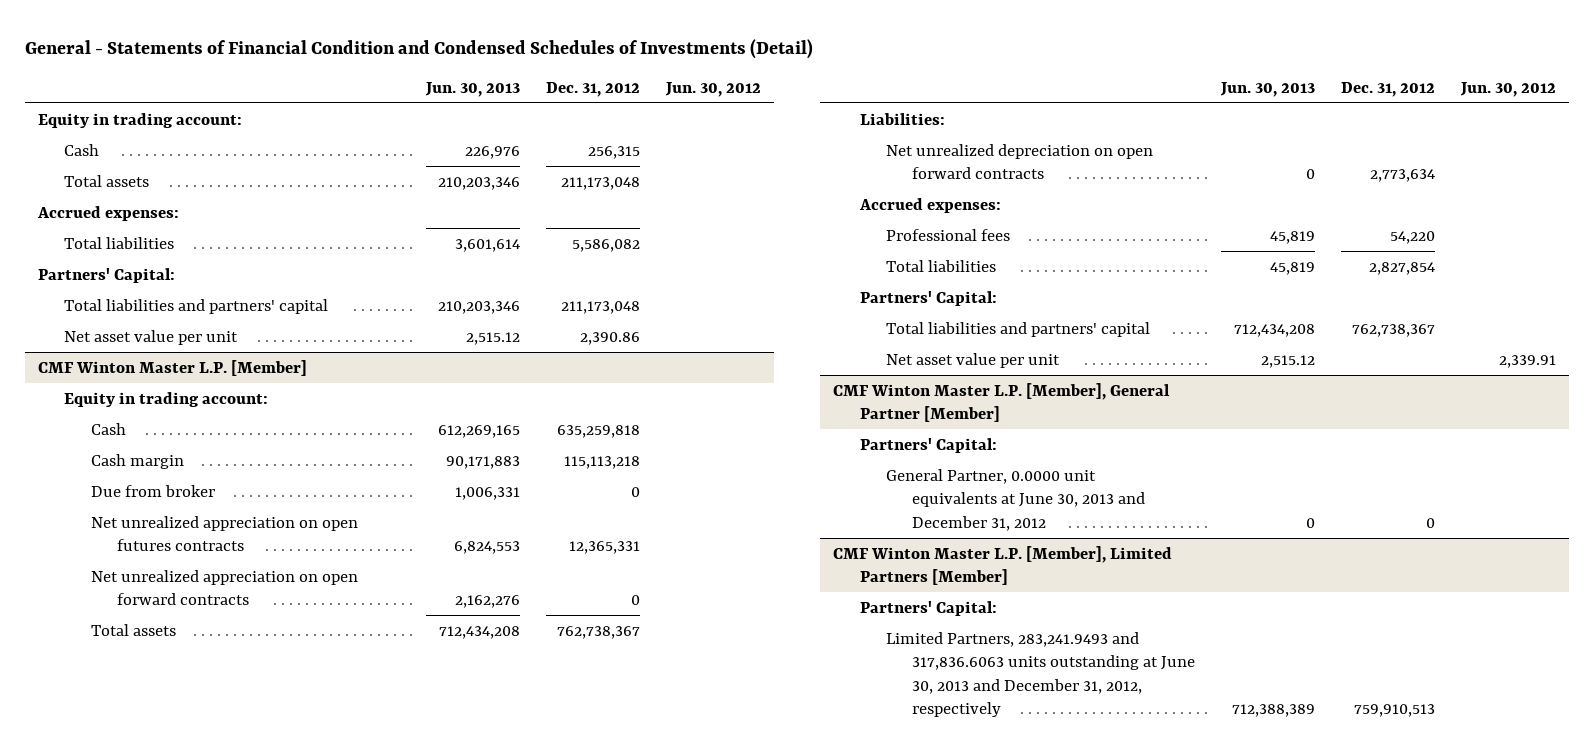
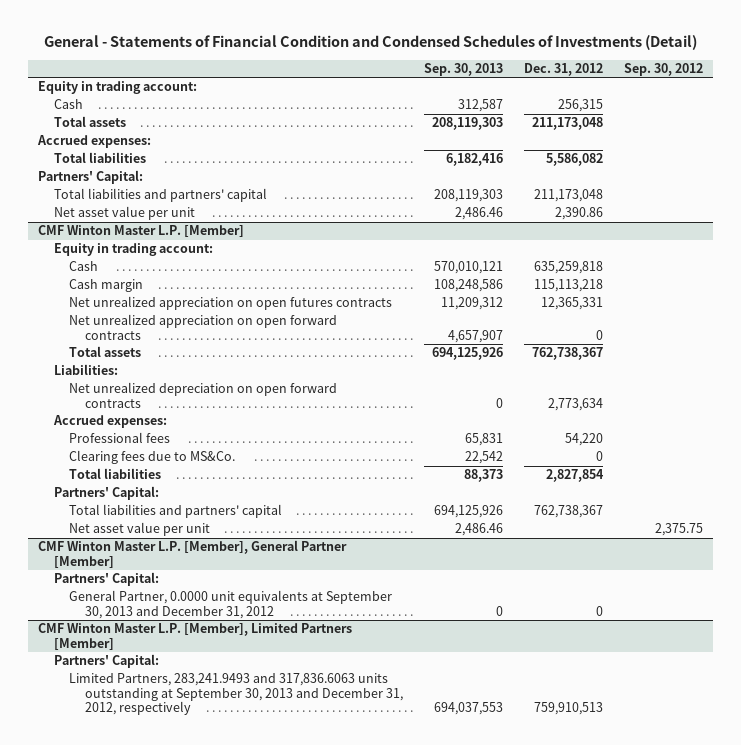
[424,81,520,97] Jun. 30, 2013 -> none
[665,81,762,97] Jun. 30, 2012 -> none
none -> [423,62,503,76] Sep. 30, 2013
none -> [623,62,703,76] Sep. 30, 2012
[90,484,215,497] Due from broker -> none
none -> [69,450,236,465] Clearing fees due to MS&Co.
[885,468,1146,531] General Partner, 0.0000 unit equivalents at June 30, 2013 and December 31, 2012 -> [69,590,393,619] General Partner, 0.0000 unit equivalents at September 30, 2013 and December 31, 2012
[885,631,1196,718] Limited Partners, 283,241.9493 and 317,836.6063 units outstanding at June 30, 2013 and December 31, 2012, respectively -> [69,673,403,716] Limited Partners, 283,241.9493 and 317,836.6063 units outstanding at September 30, 2013 and December 31, 2012, respectively

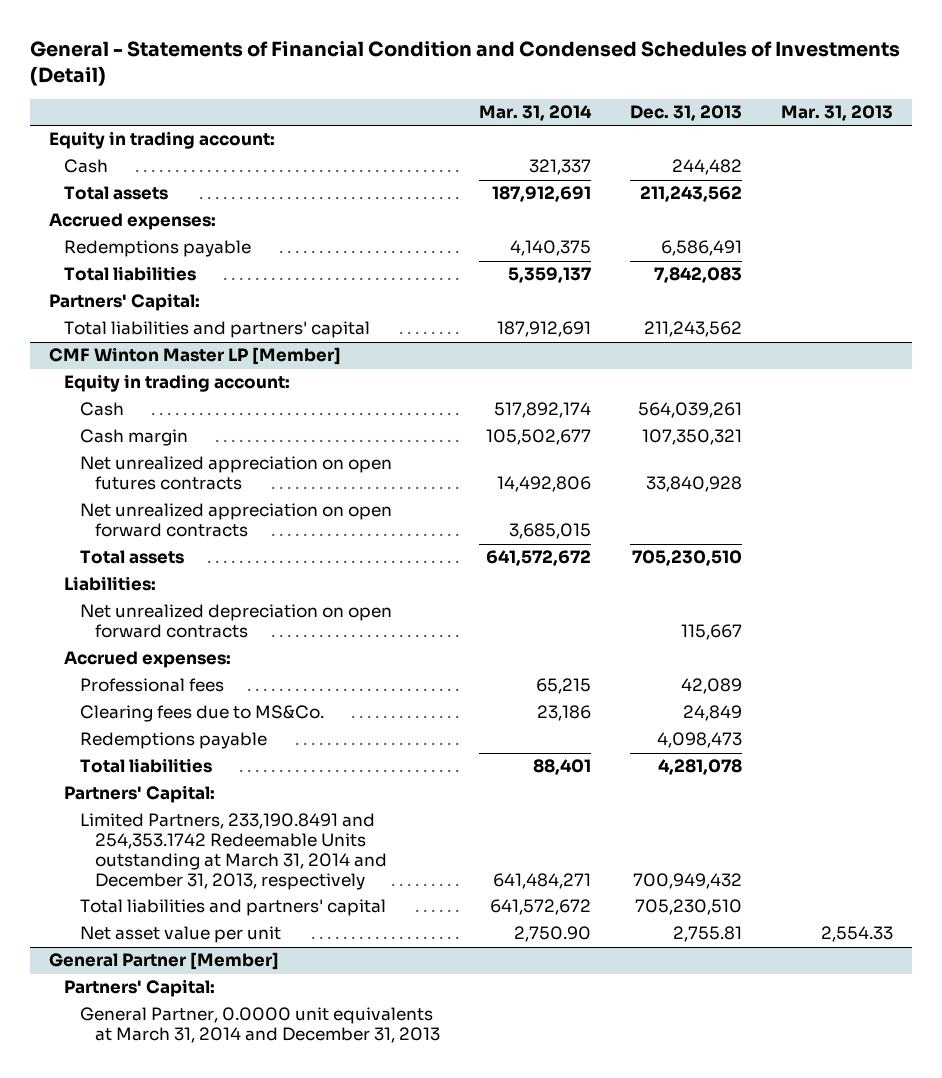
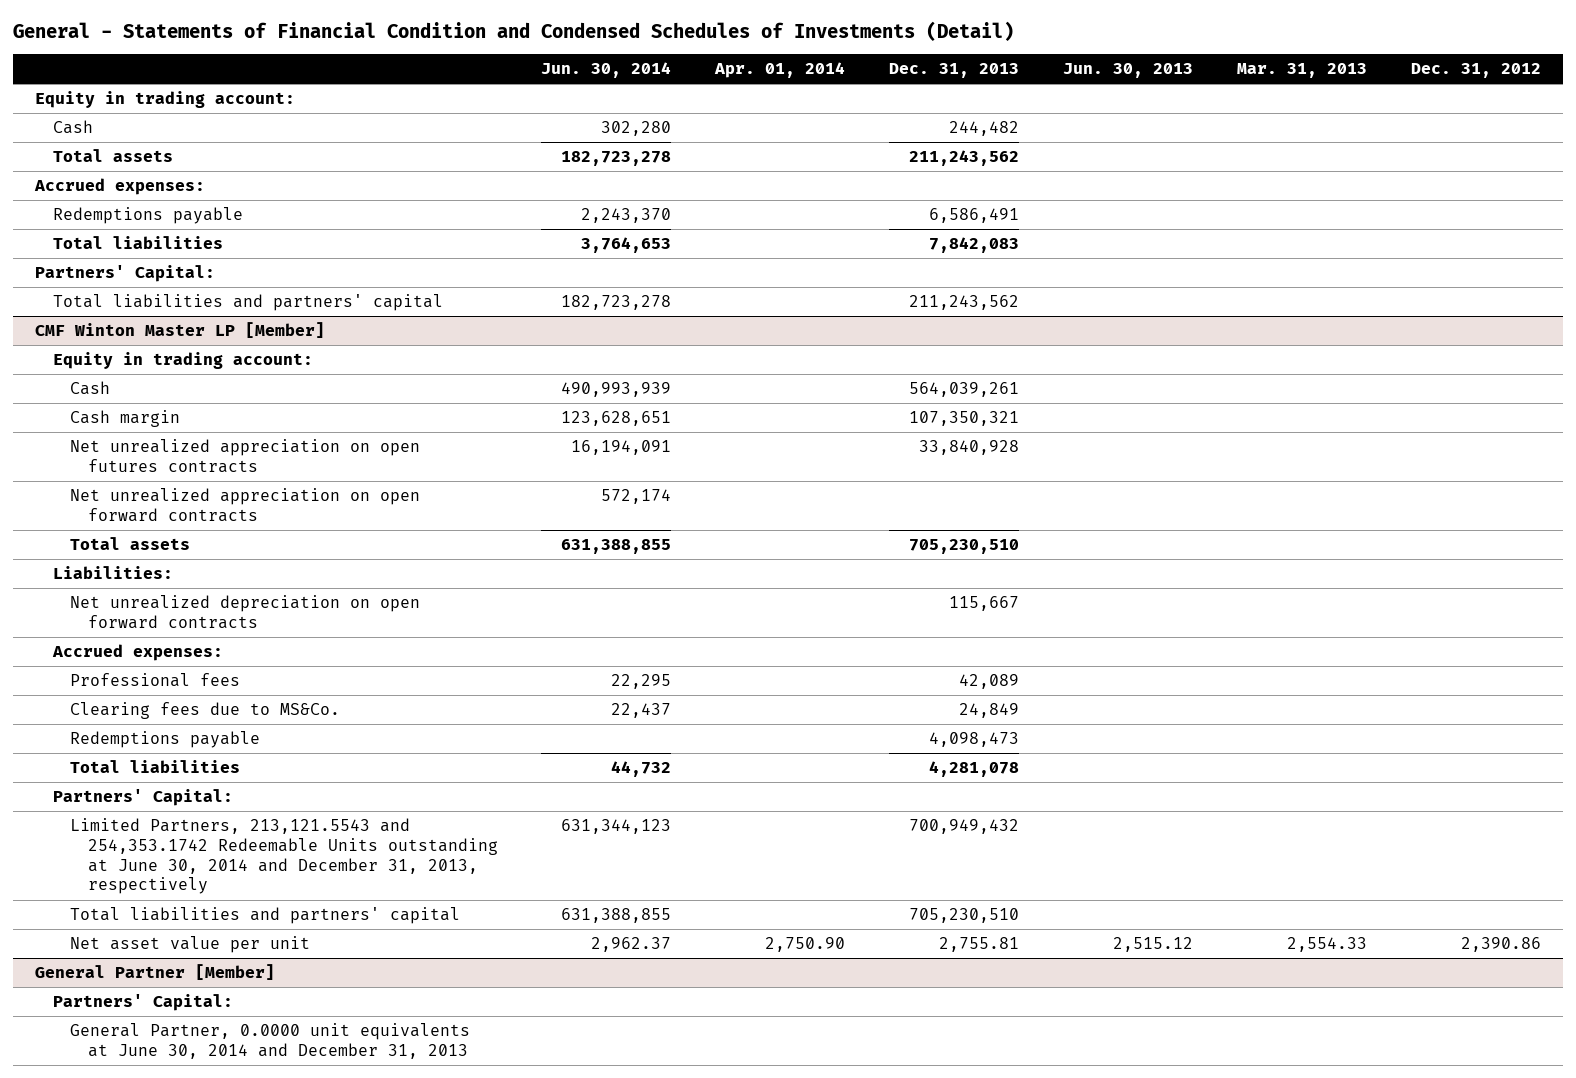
[478,104,592,121] Mar. 31, 2014 -> none
none -> [541,62,672,79] Jun. 30, 2014
none -> [714,62,846,79] Apr. 01, 2014
none -> [1063,63,1194,79] Jun. 30, 2013
none -> [1411,63,1542,79] Dec. 31, 2012
[79,813,387,891] Limited Partners, 233,190.8491 and 254,353.1742 Redeemable Units outstanding at March 31, 2014 and December 31, 2013, respectively -> [70,818,498,895] Limited Partners, 213,121.5543 and 254,353.1742 Redeemable Units outstanding at June 30, 2014 and December 31, 2013, respectively
[79,1007,440,1044] General Partner, 0.0000 unit equivalents at March 31, 2014 and December 31, 2013 -> [70,1023,471,1059] General Partner, 0.0000 unit equivalents at June 30, 2014 and December 31, 2013

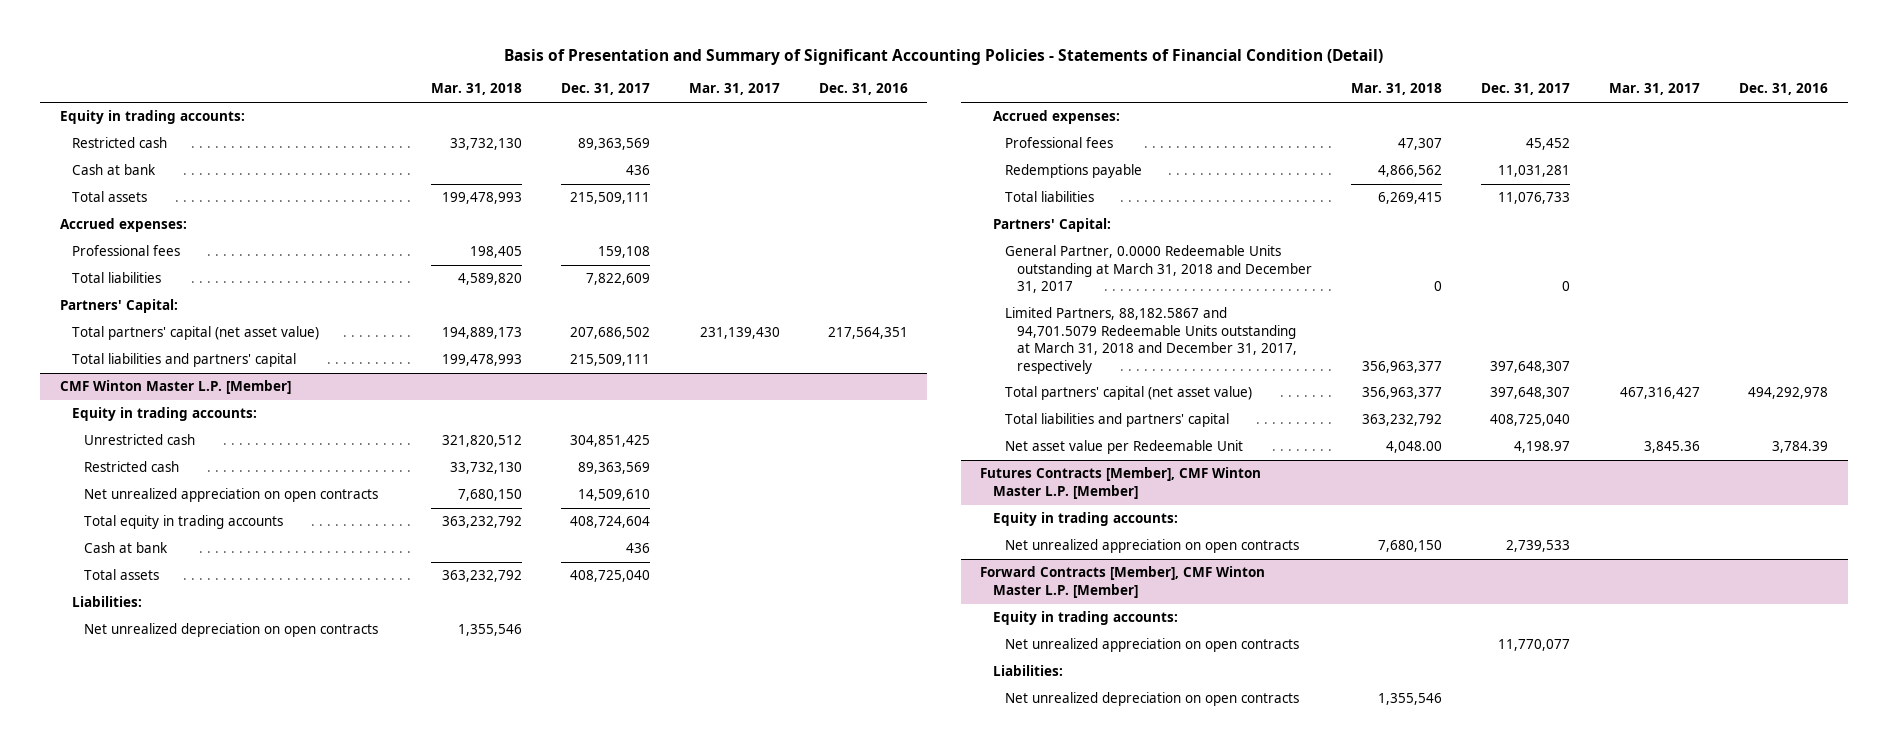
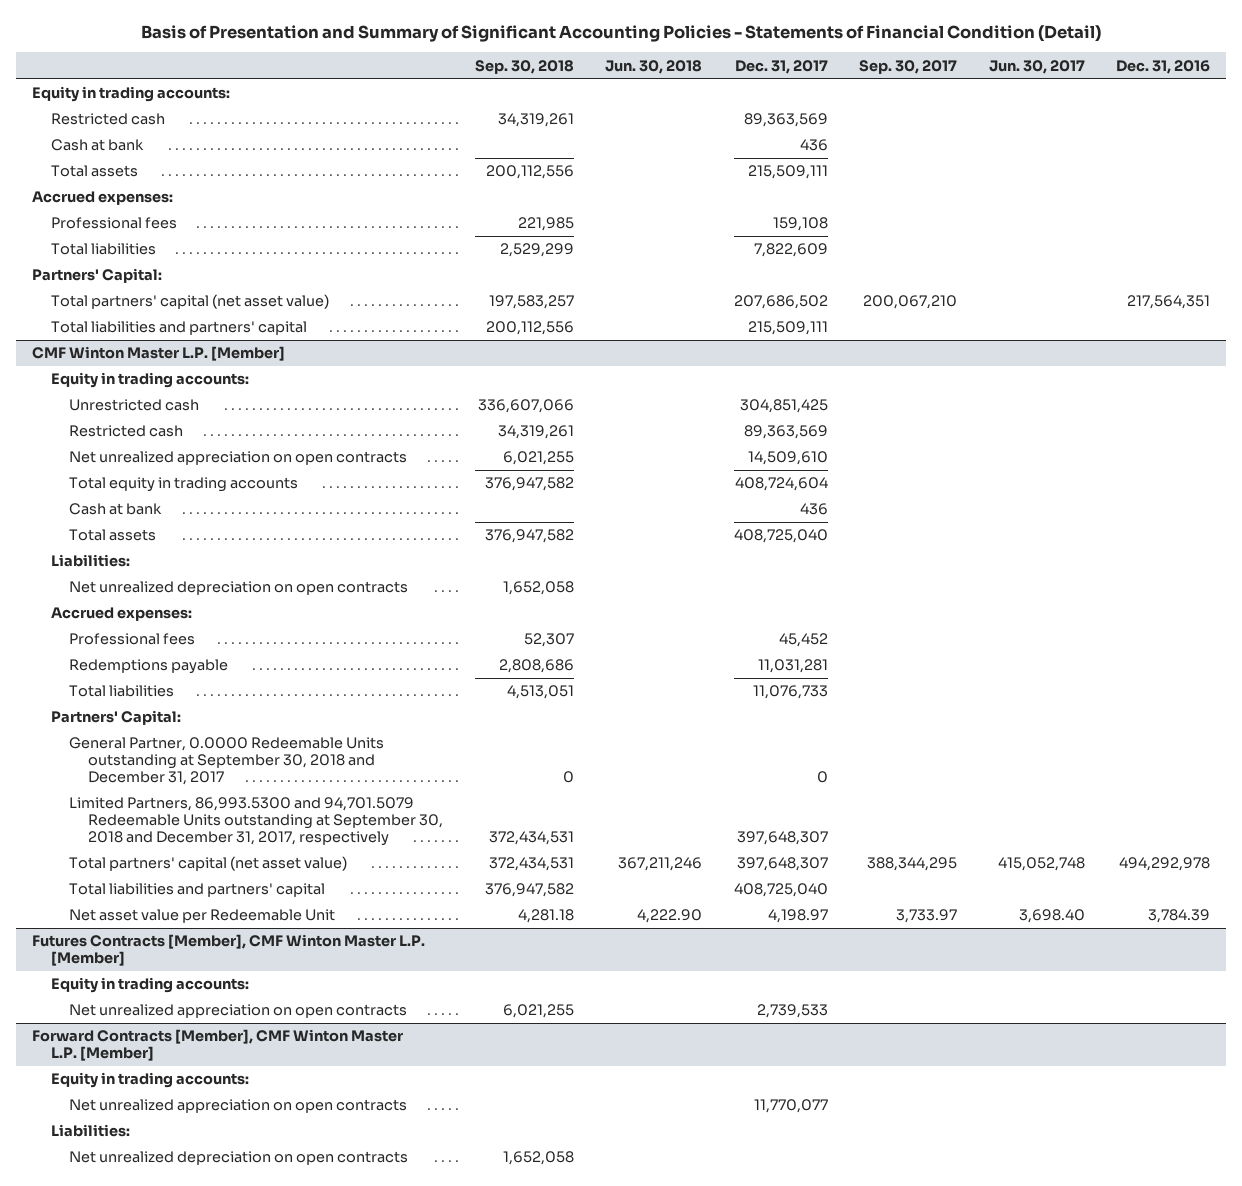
[430,83,522,96] Mar. 31, 2018 -> none
[688,83,780,96] Mar. 31, 2017 -> none
none -> [474,59,574,74] Sep. 30, 2018
none -> [605,59,703,74] Jun. 30, 2018
none -> [859,59,958,74] Sep. 30, 2017
none -> [988,59,1085,74] Jun. 30, 2017
[1004,245,1313,294] General Partner, 0.0000 Redeemable Units outstanding at March 31, 2018 and December 31, 2017 -> [69,737,385,786] General Partner, 0.0000 Redeemable Units outstanding at September 30, 2018 and December 31, 2017
[1004,307,1298,374] Limited Partners, 88,182.5867 and 94,701.5079 Redeemable Units outstanding at March 31, 2018 and December 31, 2017, respectively -> [69,797,444,847] Limited Partners, 86,993.5300 and 94,701.5079 Redeemable Units outstanding at September 30, 2018 and December 31, 2017, respectively

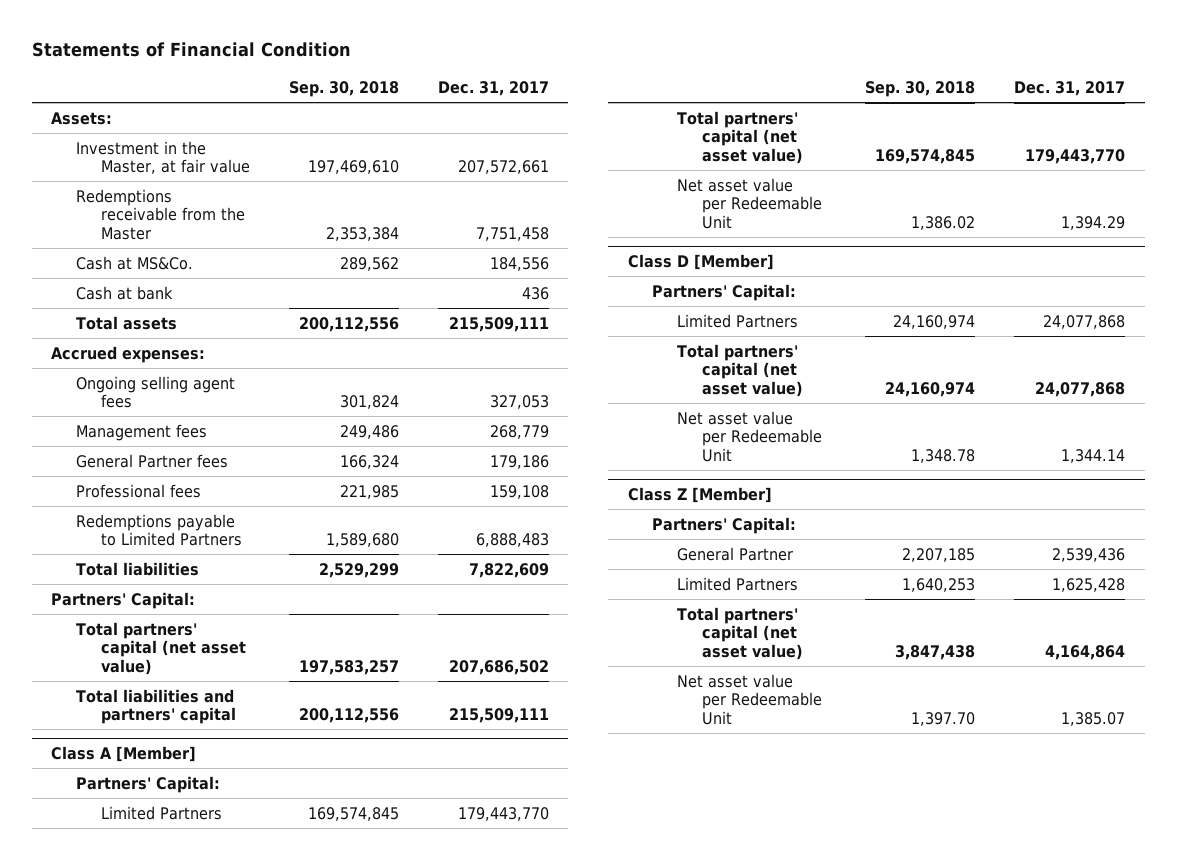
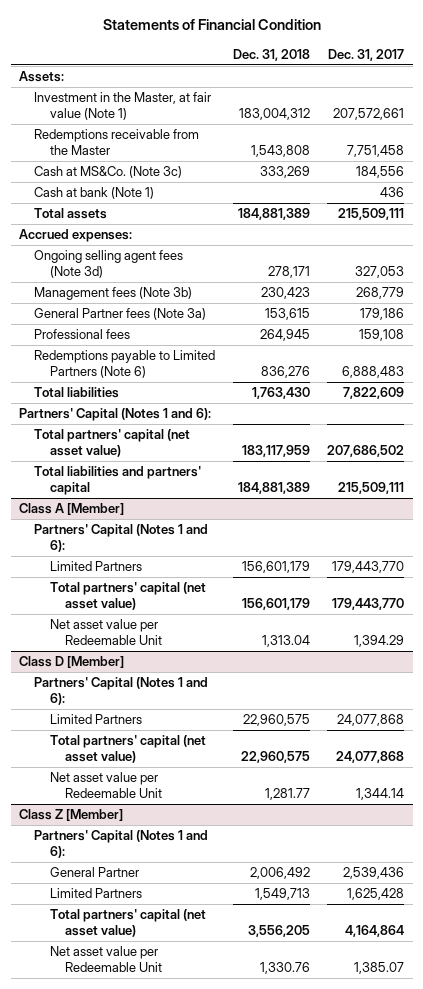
[288,80,399,97] Sep. 30, 2018 -> none
none -> [232,48,310,61] Dec. 31, 2018
[76,140,250,175] Investment in the Master, at fair value -> [34,92,212,120] Investment in the Master, at fair value (Note 1)
[76,255,194,270] Cash at MS&Co. -> [34,166,183,179] Cash at MS&Co. (Note 3c)
[76,285,174,300] Cash at bank -> [34,187,155,200] Cash at bank (Note 1)
[76,375,236,409] Ongoing selling agent fees -> [34,250,184,278] Ongoing selling agent fees (Note 3d)
[76,423,208,441] Management fees -> [34,287,193,301] Management fees (Note 3b)
[76,453,229,468] General Partner fees -> [34,308,207,321] General Partner fees (Note 3a)
[76,513,242,547] Redemptions payable to Limited Partners -> [34,350,216,378] Redemptions payable to Limited Partners (Note 6)
[51,591,196,609] Partners' Capital: -> [19,408,212,422] Partners' Capital (Notes 1 and 6):
[76,775,221,793] Partners' Capital: -> [34,524,209,552] Partners' Capital (Notes 1 and 6):
[652,283,797,301] Partners' Capital: -> [34,677,209,705] Partners' Capital (Notes 1 and 6):
[652,516,797,534] Partners' Capital: -> [34,830,209,858] Partners' Capital (Notes 1 and 6):

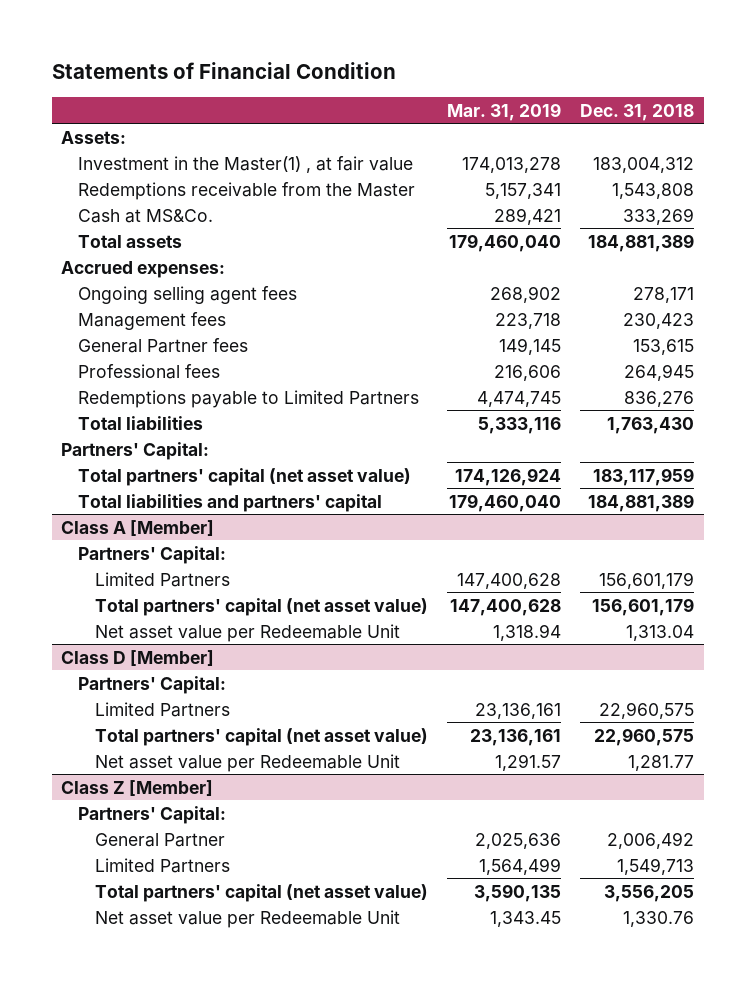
[327,48,404,61] Dec. 31, 2017 -> none
none -> [447,102,562,121] Mar. 31, 2019
[34,92,212,120] Investment in the Master, at fair value (Note 1) -> [78,155,414,173] Investment in the Master(1) , at fair value
[34,187,155,200] Cash at bank (Note 1) -> none
[34,166,183,179] Cash at MS&Co. (Note 3c) -> [78,208,214,223] Cash at MS&Co.
[34,250,184,278] Ongoing selling agent fees (Note 3d) -> [78,285,298,304] Ongoing selling agent fees
[34,287,193,301] Management fees (Note 3b) -> [78,311,227,330] Management fees
[34,308,207,321] General Partner fees (Note 3a) -> [78,337,249,353] General Partner fees
[34,350,216,378] Redemptions payable to Limited Partners (Note 6) -> [78,389,420,408] Redemptions payable to Limited Partners
[19,408,212,422] Partners' Capital (Notes 1 and 6): -> [61,441,210,460] Partners' Capital:
[34,524,209,552] Partners' Capital (Notes 1 and 6): -> [78,545,227,564] Partners' Capital:
[34,677,209,705] Partners' Capital (Notes 1 and 6): -> [78,675,227,694] Partners' Capital:
[34,830,209,858] Partners' Capital (Notes 1 and 6): -> [78,805,227,824] Partners' Capital:

